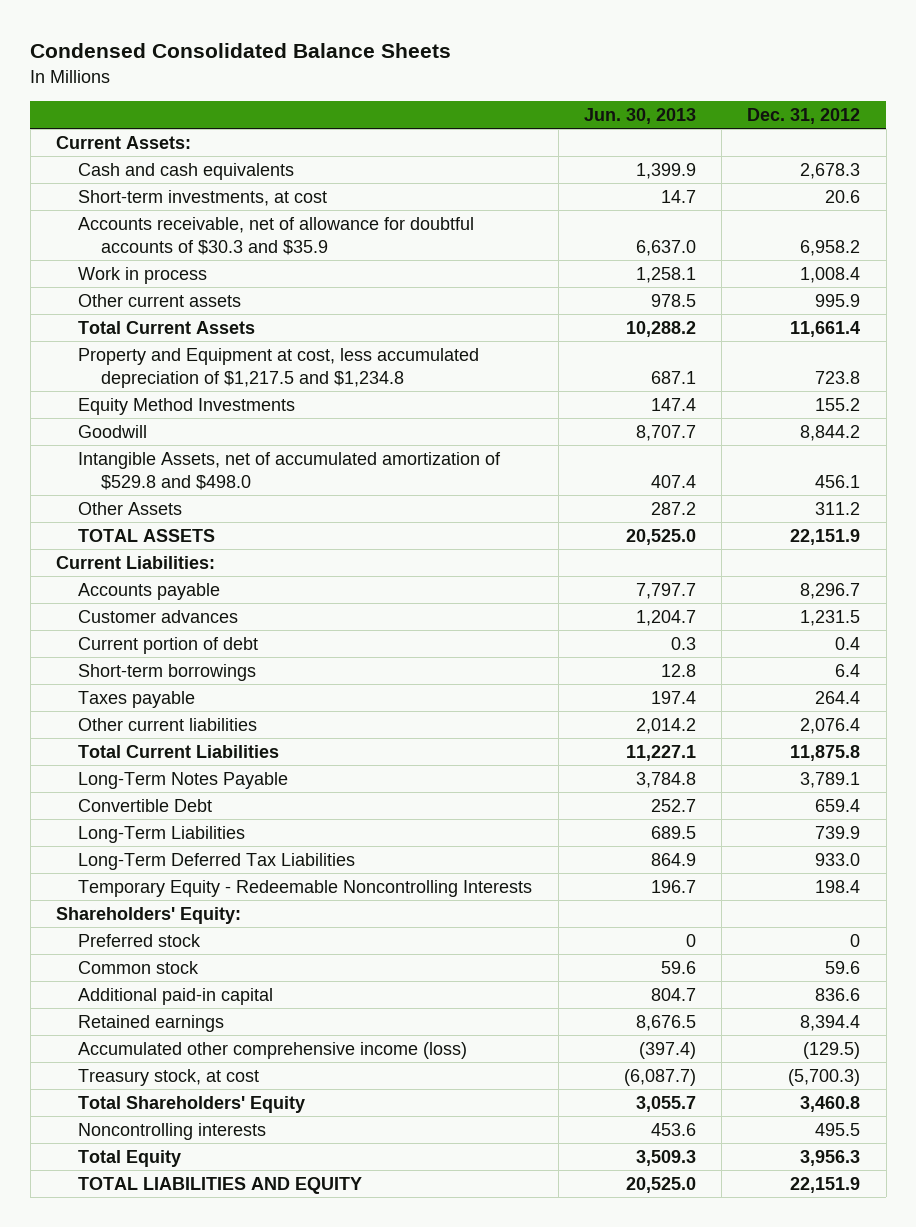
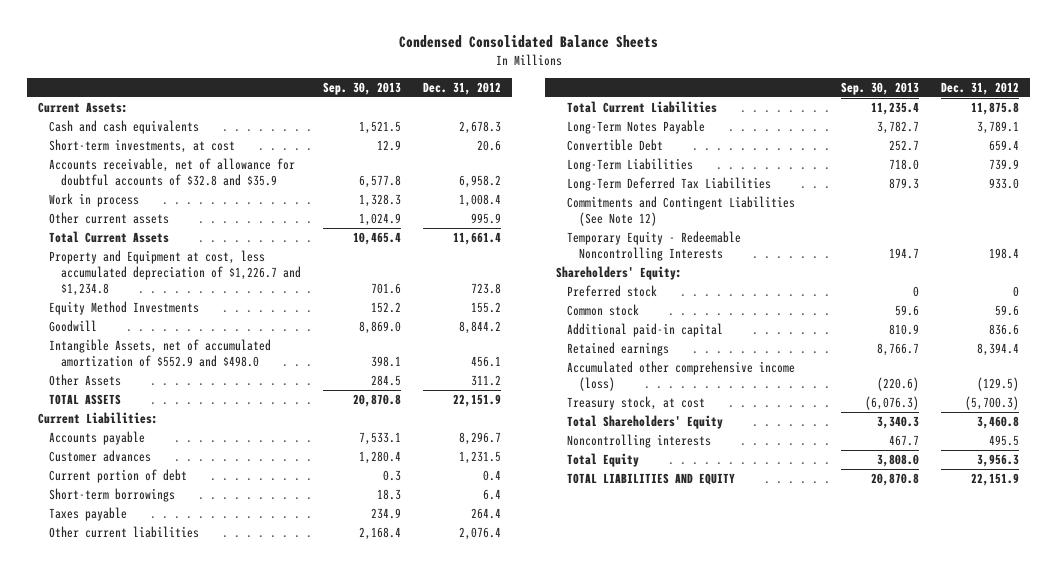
[583,107,696,124] Jun. 30, 2013 -> none
none -> [322,81,401,95] Sep. 30, 2013
[78,216,475,255] Accounts receivable, net of allowance for doubtful accounts of $30.3 and $35.9 -> [49,158,296,186] Accounts receivable, net of allowance for doubtful accounts of $32.8 and $35.9
[78,347,480,388] Property and Equipment at cost, less accumulated depreciation of $1,217.5 and $1,234.8 -> [49,250,301,296] Property and Equipment at cost, less accumulated depreciation of $1,226.7 and $1,234.8
[78,451,502,490] Intangible Assets, net of accumulated amortization of $529.8 and $498.0 -> [49,339,272,367] Intangible Assets, net of accumulated amortization of $552.9 and $498.0
none -> [567,196,796,226] Commitments and Contingent Liabilities (See Note 12)

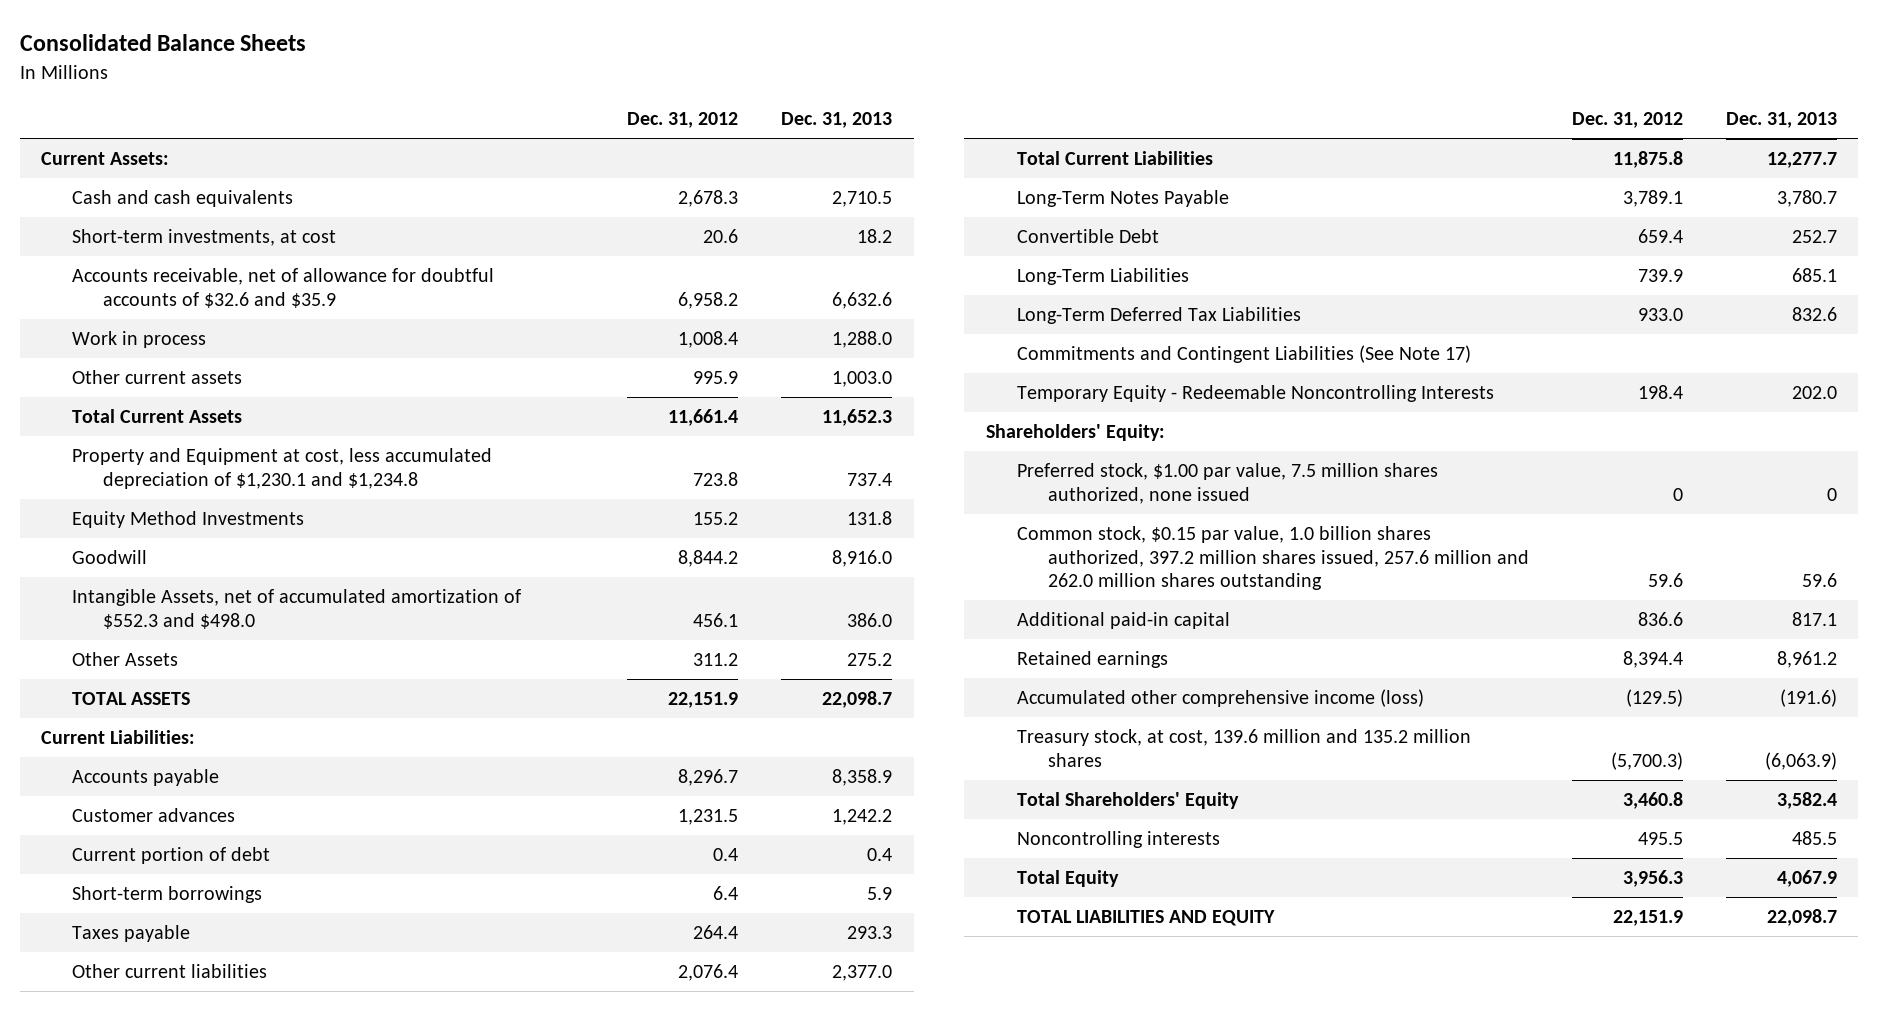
[398,35,658,49] Condensed Consolidated Balance Sheets -> [19,34,306,52] Consolidated Balance Sheets
[322,81,401,95] Sep. 30, 2013 -> none
none -> [781,112,893,129] Dec. 31, 2013
[49,158,296,186] Accounts receivable, net of allowance for doubtful accounts of $32.8 and $35.9 -> [72,268,495,308] Accounts receivable, net of allowance for doubtful accounts of $32.6 and $35.9
[49,250,301,296] Property and Equipment at cost, less accumulated depreciation of $1,226.7 and $1,234.8 -> [72,448,493,489] Property and Equipment at cost, less accumulated depreciation of $1,230.1 and $1,234.8
[49,339,272,367] Intangible Assets, net of accumulated amortization of $552.9 and $498.0 -> [72,589,522,629] Intangible Assets, net of accumulated amortization of $552.3 and $498.0
[567,196,796,226] Commitments and Contingent Liabilities (See Note 12) -> [1016,345,1471,364] Commitments and Contingent Liabilities (See Note 17)
[567,285,658,298] Preferred stock -> [1016,463,1438,504] Preferred stock, $1.00 par value, 7.5 million shares authorized, none issued
[567,304,640,317] Common stock -> [1016,526,1529,591] Common stock, $0.15 par value, 1.0 billion shares authorized, 397.2 million shares issued, 257.6 million and 262.0 million shares outstanding
[567,396,706,411] Treasury stock, at cost -> [1016,729,1471,767] Treasury stock, at cost, 139.6 million and 135.2 million shares

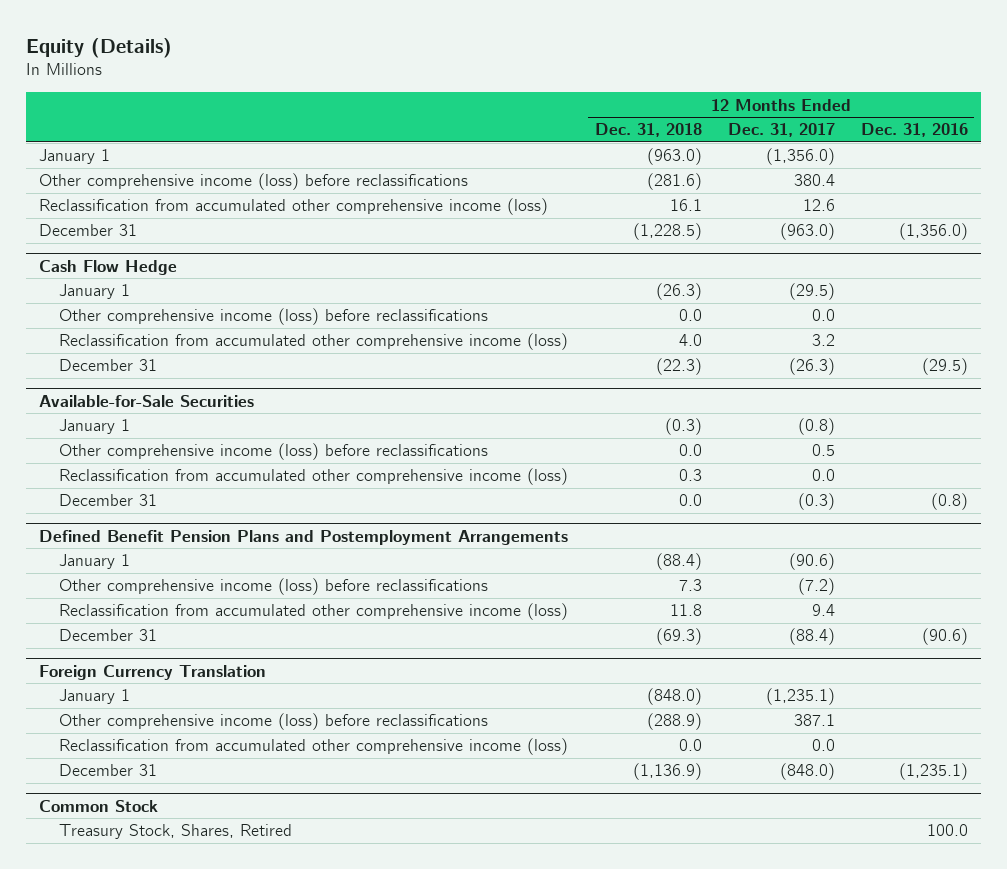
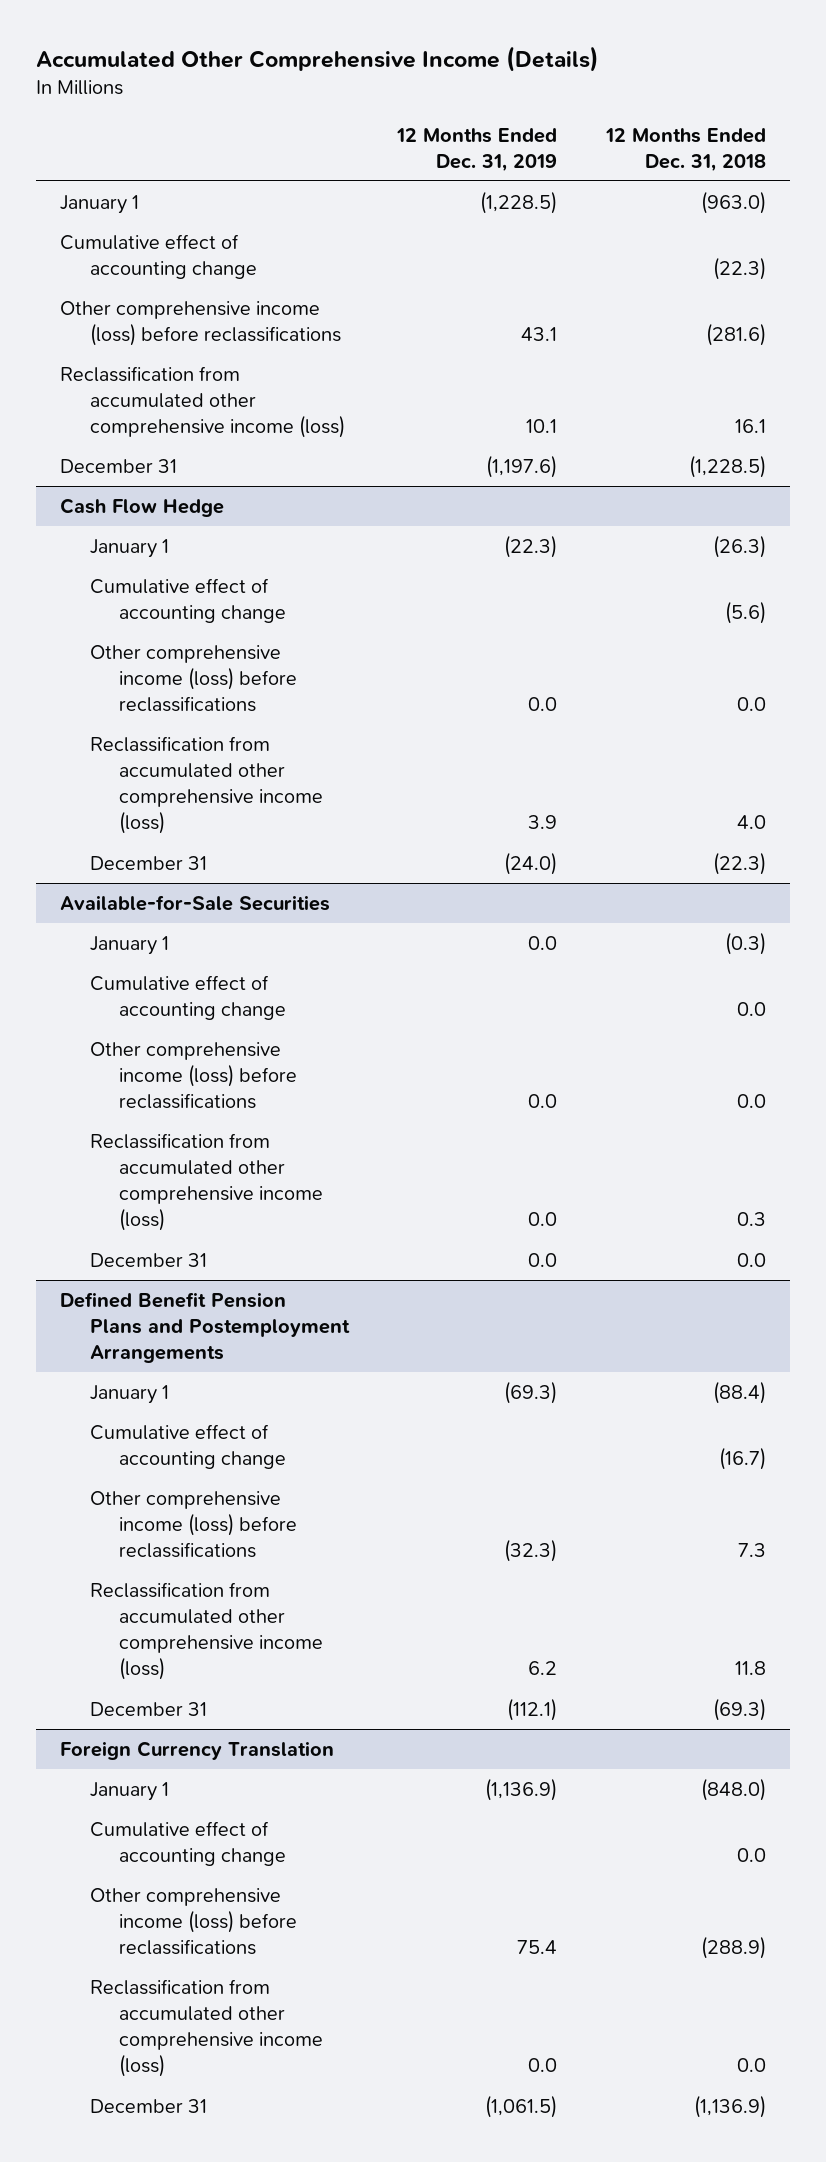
[26,37,173,58] Equity (Details) -> [35,46,599,73] Accumulated Other Comprehensive Income (Details)
[727,123,835,138] Dec. 31, 2017 -> none
[860,123,968,138] Dec. 31, 2016 -> none
none -> [396,127,558,172] 12 Months Ended Dec. 31, 2019
none -> [60,233,257,280] Cumulative effect of accounting change
none -> [89,577,287,624] Cumulative effect of accounting change
none -> [89,974,287,1021] Cumulative effect of accounting change
none -> [89,1423,287,1470] Cumulative effect of accounting change
none -> [89,1820,287,1867] Cumulative effect of accounting change
[39,799,159,812] Common Stock -> none
[58,824,292,840] Treasury Stock, Shares, Retired -> none

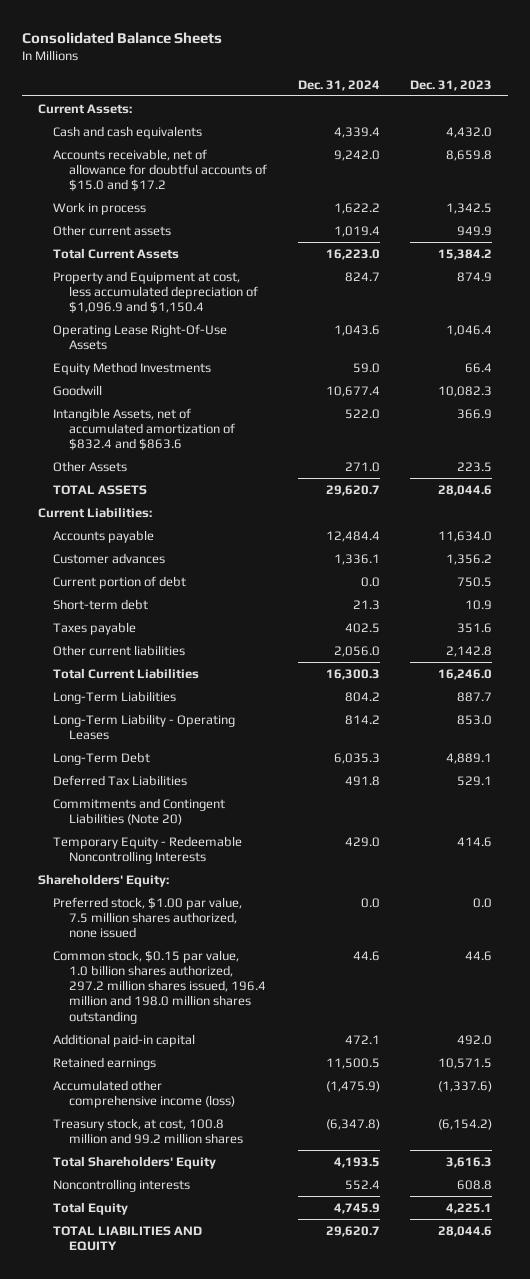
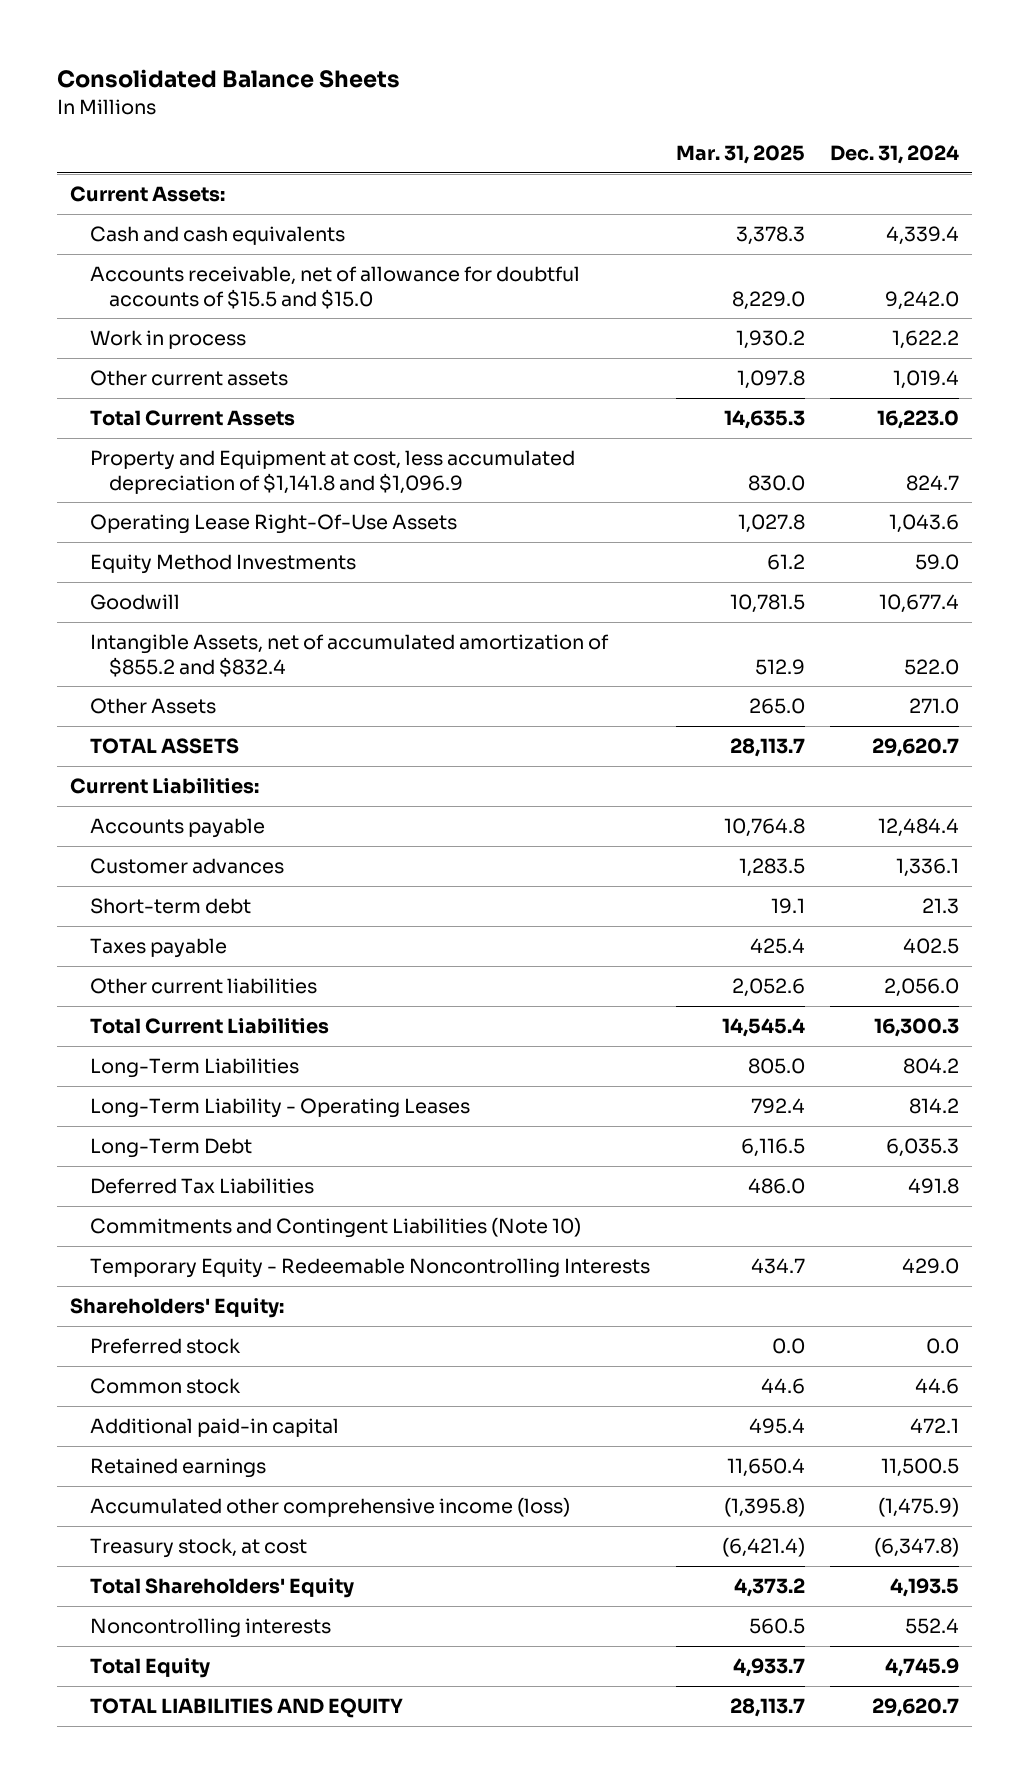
[410,79,493,91] Dec. 31, 2023 -> none
none -> [675,145,805,165] Mar. 31, 2025
[53,148,268,192] Accounts receivable, net of allowance for doubtful accounts of $15.0 and $17.2 -> [89,265,580,309] Accounts receivable, net of allowance for doubtful accounts of $15.5 and $15.0
[53,270,259,314] Property and Equipment at cost, less accumulated depreciation of $1,096.9 and $1,150.4 -> [89,449,575,494] Property and Equipment at cost, less accumulated depreciation of $1,141.8 and $1,096.9
[53,407,236,451] Intangible Assets, net of accumulated amortization of $832.4 and $863.6 -> [89,633,609,677] Intangible Assets, net of accumulated amortization of $855.2 and $832.4
[53,575,187,589] Current portion of debt -> none
[53,797,226,825] Commitments and Contingent Liabilities (Note 20) -> [89,1216,581,1238] Commitments and Contingent Liabilities (Note 10)
[53,896,243,939] Preferred stock, $1.00 par value, 7.5 million shares authorized, none issued -> [89,1337,241,1354] Preferred stock
[53,949,267,1024] Common stock, $0.15 par value, 1.0 billion shares authorized, 297.2 million shares issued, 196.4 million and 198.0 million shares outstanding -> [89,1377,241,1394] Common stock
[53,1117,244,1144] Treasury stock, at cost, 100.8 million and 99.2 million shares -> [89,1537,307,1558] Treasury stock, at cost

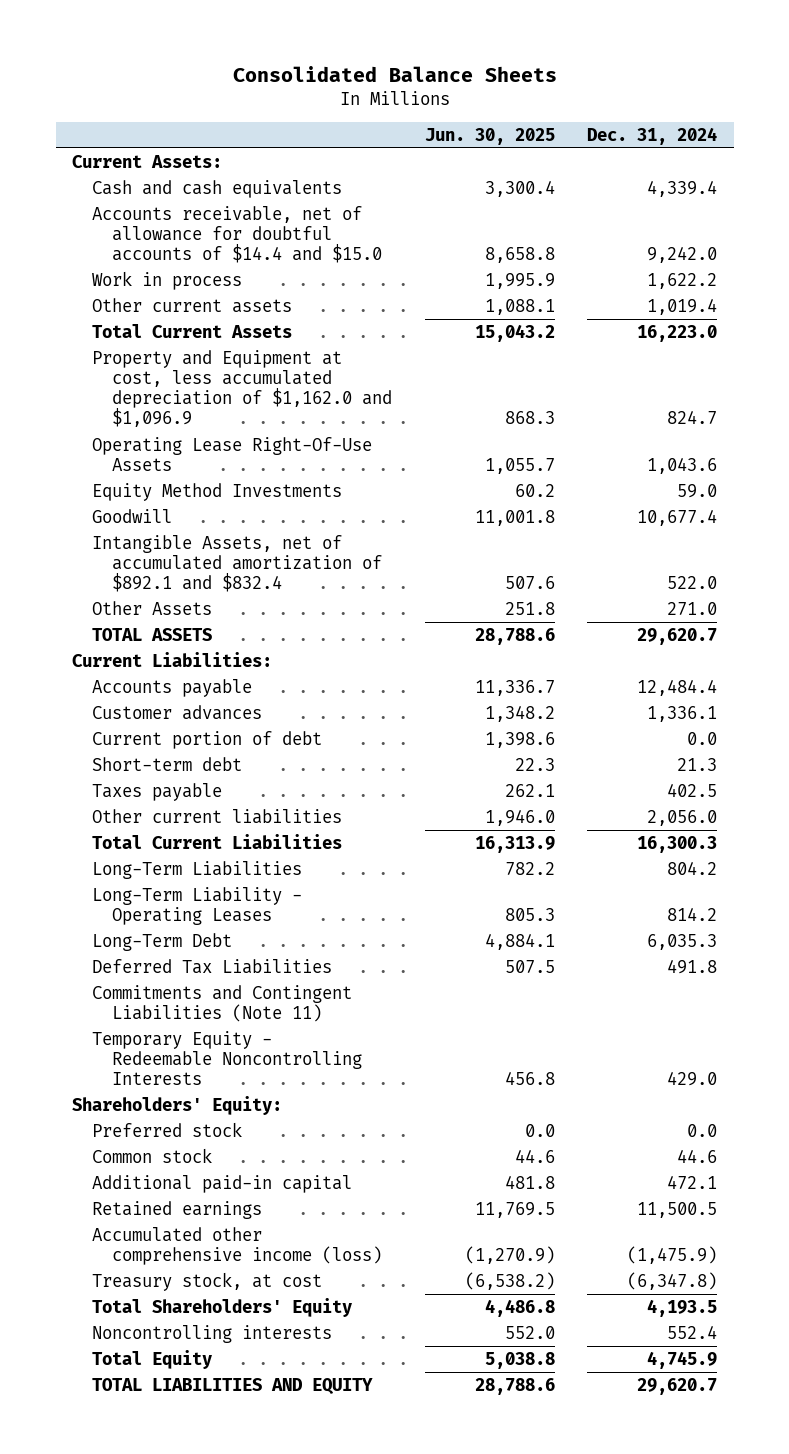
[675,145,805,165] Mar. 31, 2025 -> none
none -> [424,127,555,145] Jun. 30, 2025
[89,265,580,309] Accounts receivable, net of allowance for doubtful accounts of $15.5 and $15.0 -> [92,206,383,264] Accounts receivable, net of allowance for doubtful accounts of $14.4 and $15.0
[89,449,575,494] Property and Equipment at cost, less accumulated depreciation of $1,141.8 and $1,096.9 -> [92,350,393,428] Property and Equipment at cost, less accumulated depreciation of $1,162.0 and $1,096.9
[89,633,609,677] Intangible Assets, net of accumulated amortization of $855.2 and $832.4 -> [92,535,383,593] Intangible Assets, net of accumulated amortization of $892.1 and $832.4
none -> [92,731,323,750] Current portion of debt
[89,1216,581,1238] Commitments and Contingent Liabilities (Note 10) -> [92,985,353,1023] Commitments and Contingent Liabilities (Note 11)

